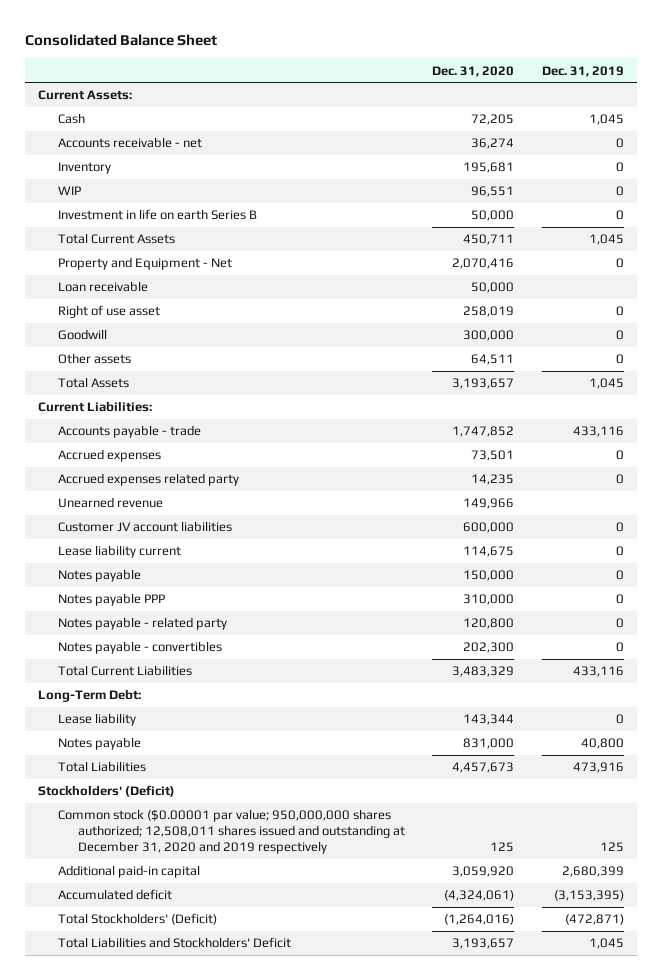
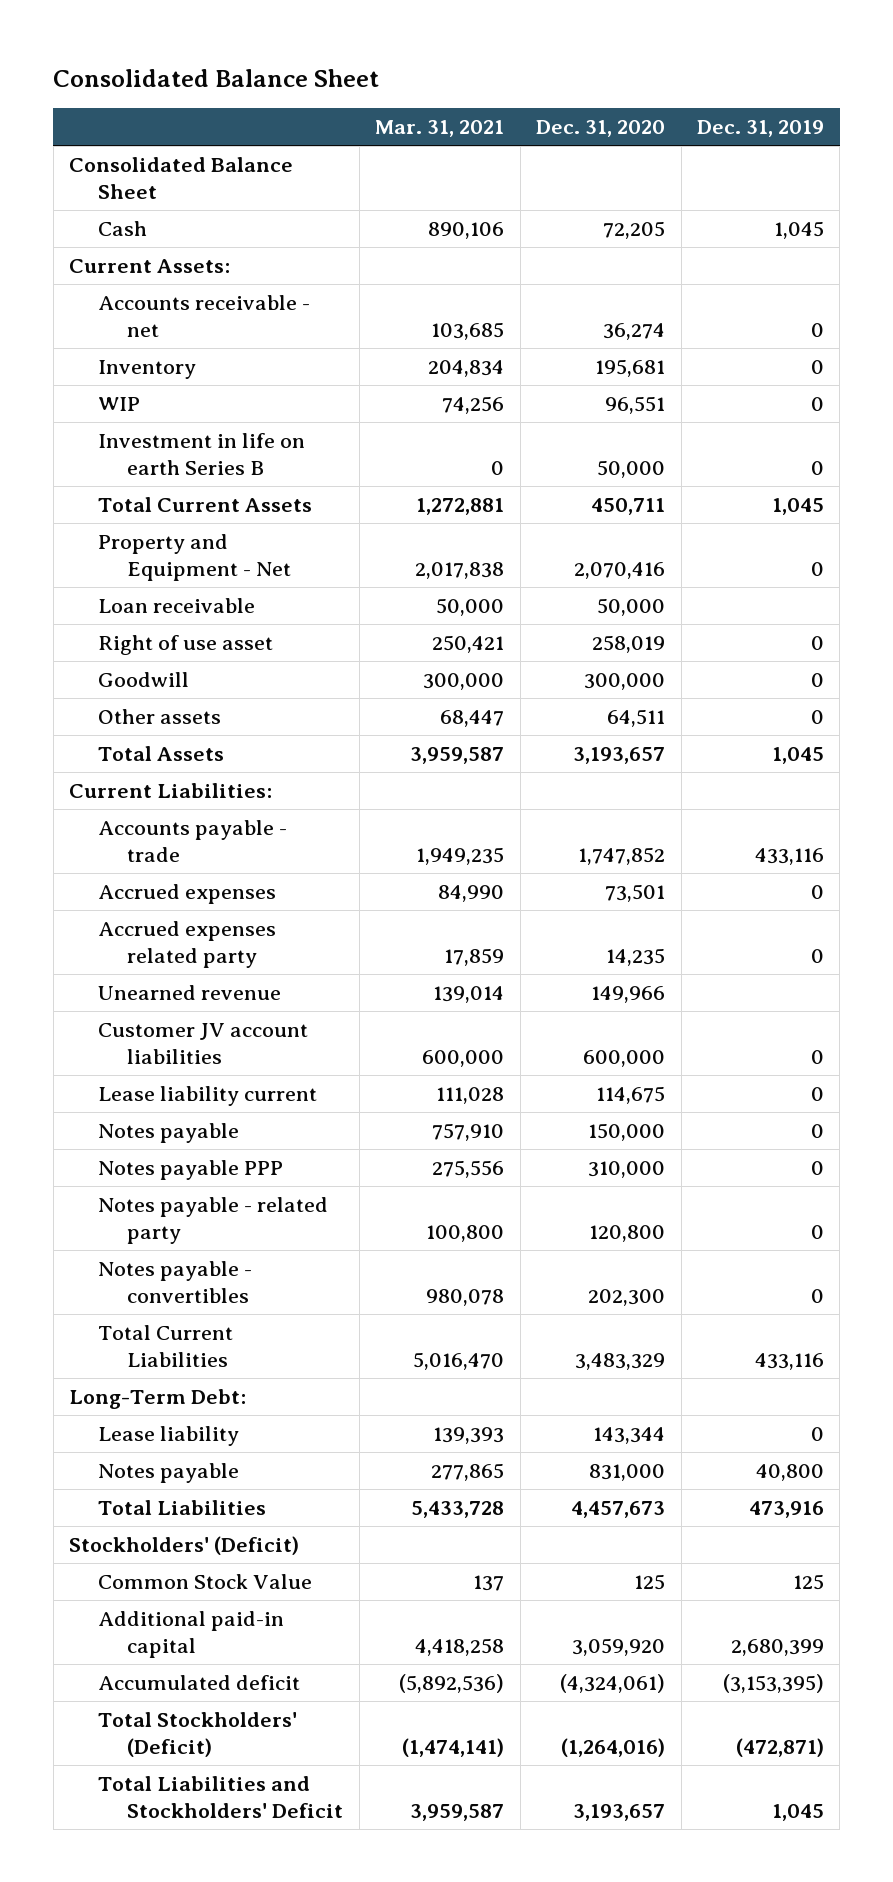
none -> [375,120,505,138] Mar. 31, 2021
none -> [69,157,294,199] Consolidated Balance Sheet
[38,90,133,101] Current Assets: -> [69,259,231,274] Current Assets:
[58,809,405,855] Common stock ($0.00001 par value; 950,000,000 shares authorized; 12,508,011 shares issued and outstanding at December 31, 2020 and 2019 respectively -> [98,1574,313,1590] Common Stock Value

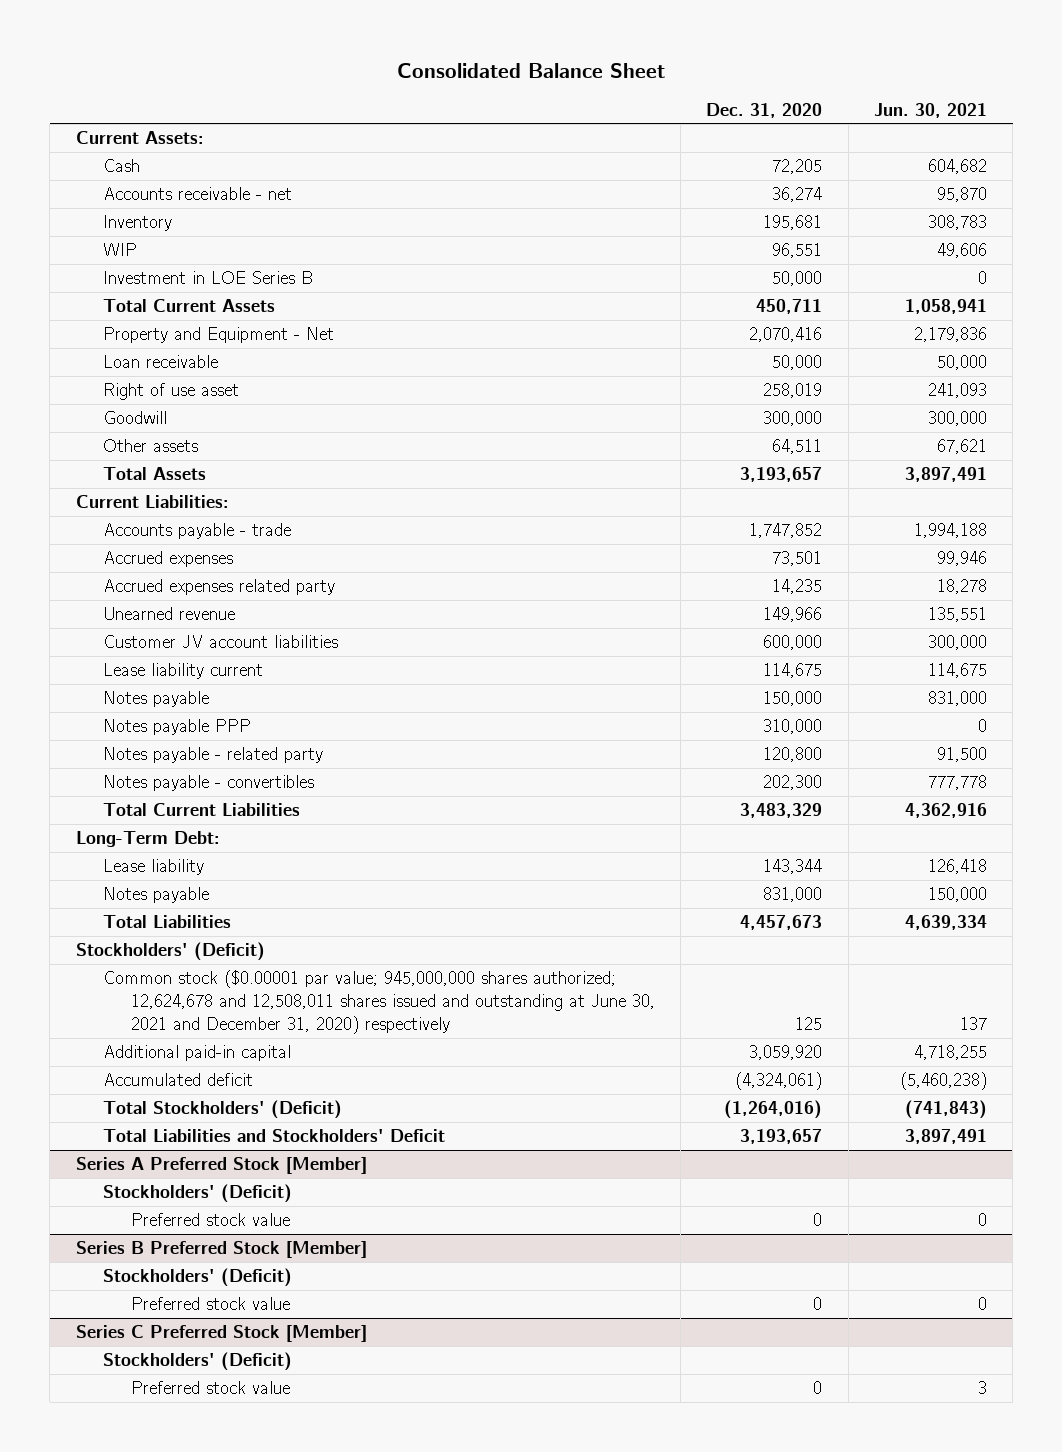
[375,120,505,138] Mar. 31, 2021 -> none
[696,120,824,138] Dec. 31, 2019 -> none
none -> [873,102,987,118] Jun. 30, 2021
[69,157,294,199] Consolidated Balance Sheet -> none
[98,221,148,237] Cash -> [103,158,141,172] Cash
[98,433,306,475] Investment in life on earth Series B -> [103,270,314,284] Investment in LOE Series B
[98,1574,313,1590] Common Stock Value -> [103,969,655,1035] Common stock ($0.00001 par value; 945,000,000 shares authorized; 12,624,678 and 12,508,011 shares issued and outstanding at June 30, 2021 and December 31, 2020) respectively
none -> [75,1156,367,1174] Series A Preferred Stock [Member]
none -> [103,1183,293,1203] Stockholders' (Deficit)
none -> [130,1212,290,1226] Preferred stock value
none -> [75,1240,367,1258] Series B Preferred Stock [Member]
none -> [103,1267,293,1287] Stockholders' (Deficit)
none -> [130,1296,290,1310] Preferred stock value
none -> [75,1324,367,1342] Series C Preferred Stock [Member]
none -> [103,1351,293,1371] Stockholders' (Deficit)
none -> [130,1380,290,1394] Preferred stock value

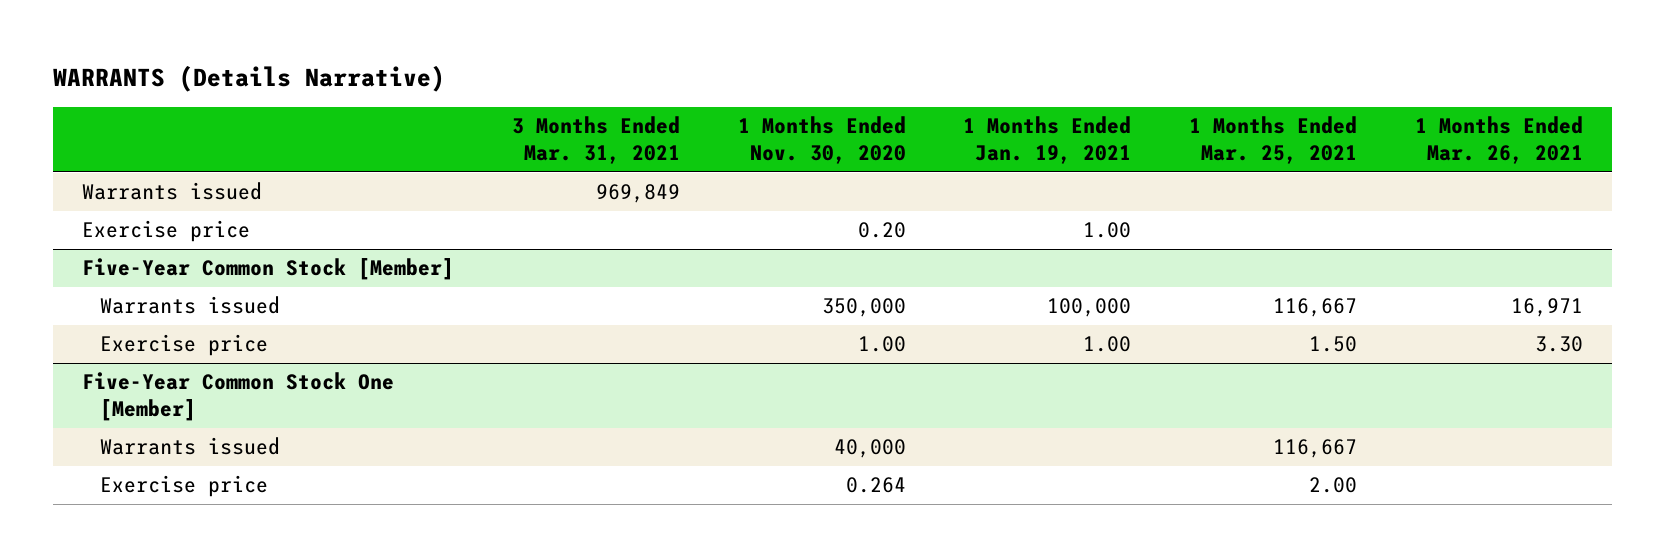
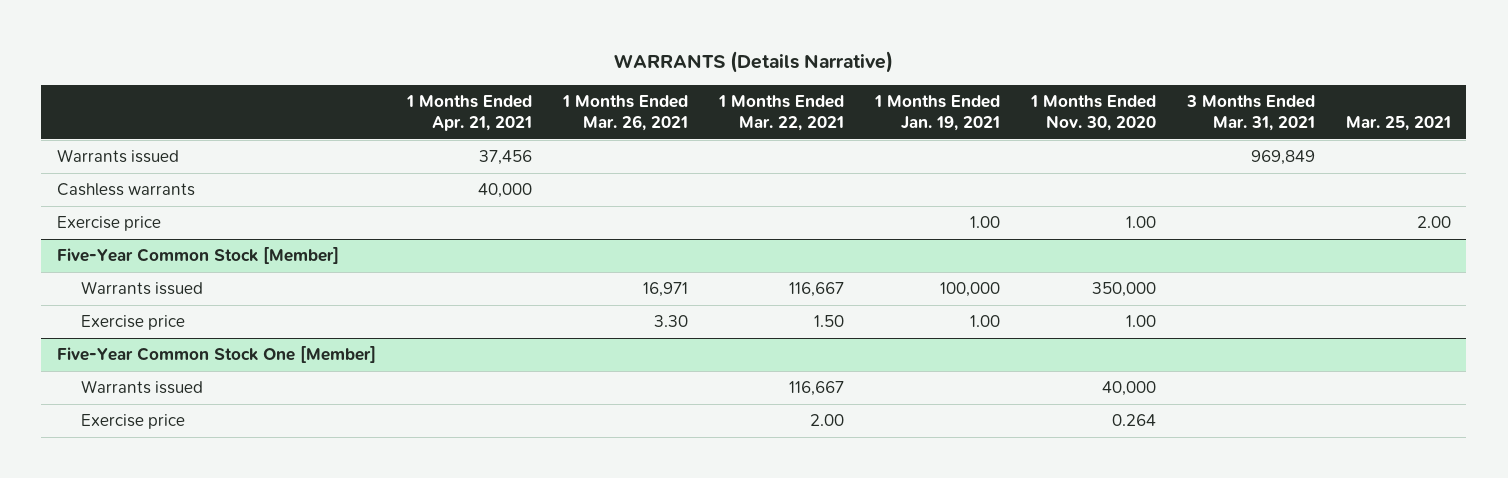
[1189,116,1358,165] 1 Months Ended Mar. 25, 2021 -> none
none -> [405,95,532,132] 1 Months Ended Apr. 21, 2021
none -> [717,95,844,132] 1 Months Ended Mar. 22, 2021
none -> [1345,116,1451,132] Mar. 25, 2021
none -> [56,183,195,197] Cashless warrants
[857,222,906,239] 0.20 -> [1125,216,1156,229] 1.00

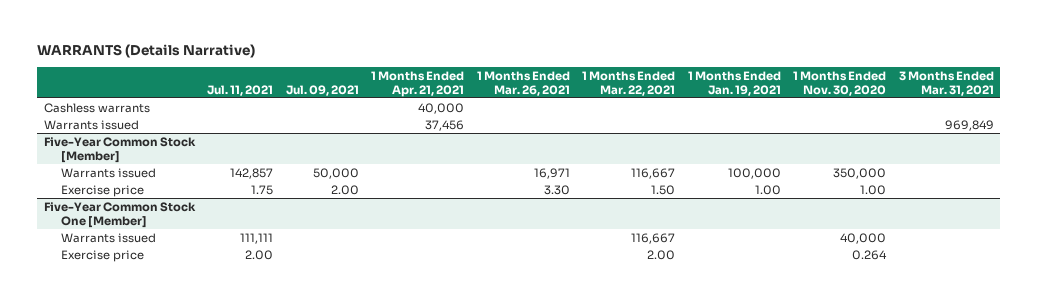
[1345,116,1451,132] Mar. 25, 2021 -> none
none -> [207,84,274,96] Jul. 11, 2021
none -> [285,84,359,96] Jul. 09, 2021
[56,216,161,232] Exercise price -> none
[56,149,179,164] Warrants issued -> [43,119,139,130] Warrants issued

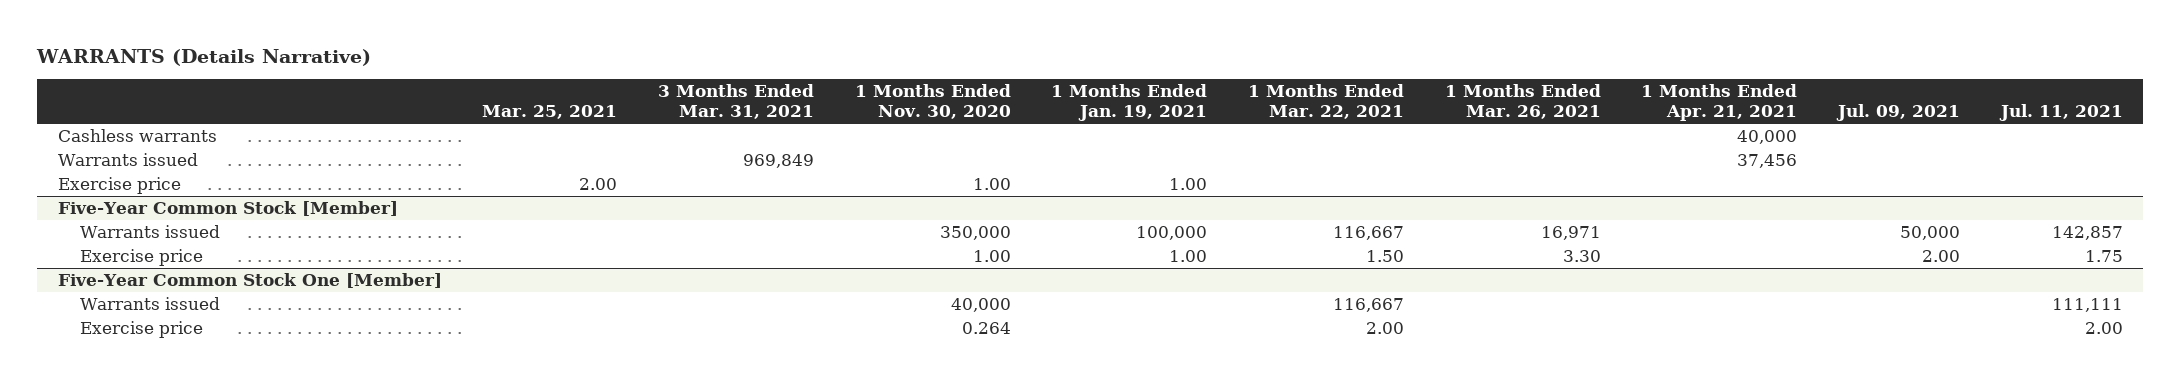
none -> [482,105,618,120] Mar. 25, 2021
none -> [57,177,181,195] Exercise price

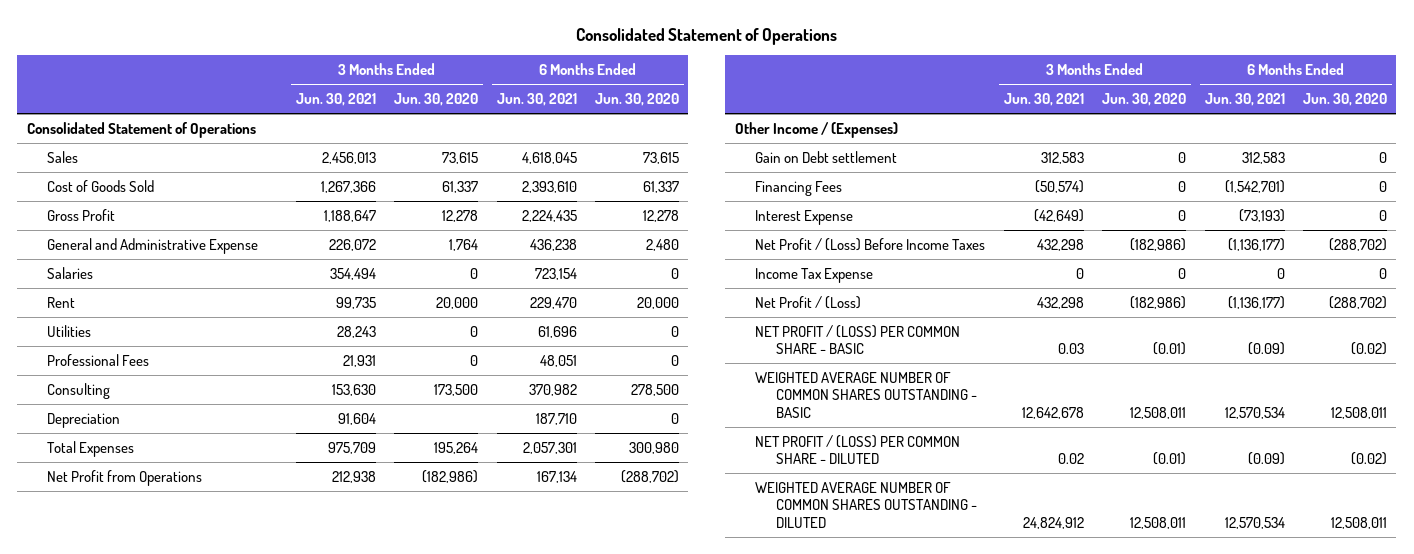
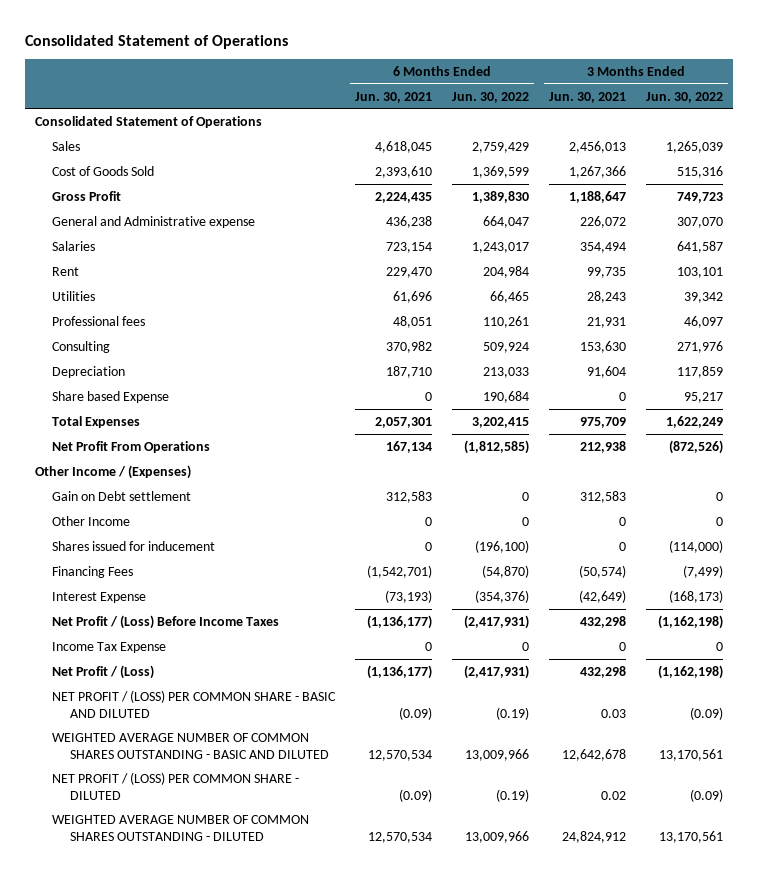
[394,93,479,107] Jun. 30, 2020 -> none
[595,93,680,107] Jun. 30, 2020 -> none
none -> [451,91,529,103] Jun. 30, 2022
none -> [645,91,723,103] Jun. 30, 2022
[47,237,259,254] General and Administrative Expense -> [52,215,256,228] General and Administrative expense
[47,353,150,366] Professional Fees -> [52,315,146,326] Professional fees
none -> [52,390,170,403] Share based Expense
[47,469,203,486] Net Profit from Operations -> [52,440,211,453] Net Profit From Operations
none -> [52,515,131,526] Other Income
none -> [52,540,216,551] Shares issued for inducement
[755,324,961,355] NET PROFIT / (LOSS) PER COMMON SHARE - BASIC -> [52,689,337,718] NET PROFIT / (LOSS) PER COMMON SHARE - BASIC AND DILUTED
[755,371,977,418] WEIGHTED AVERAGE NUMBER OF COMMON SHARES OUTSTANDING - BASIC -> [52,732,329,759] WEIGHTED AVERAGE NUMBER OF COMMON SHARES OUTSTANDING - BASIC AND DILUTED

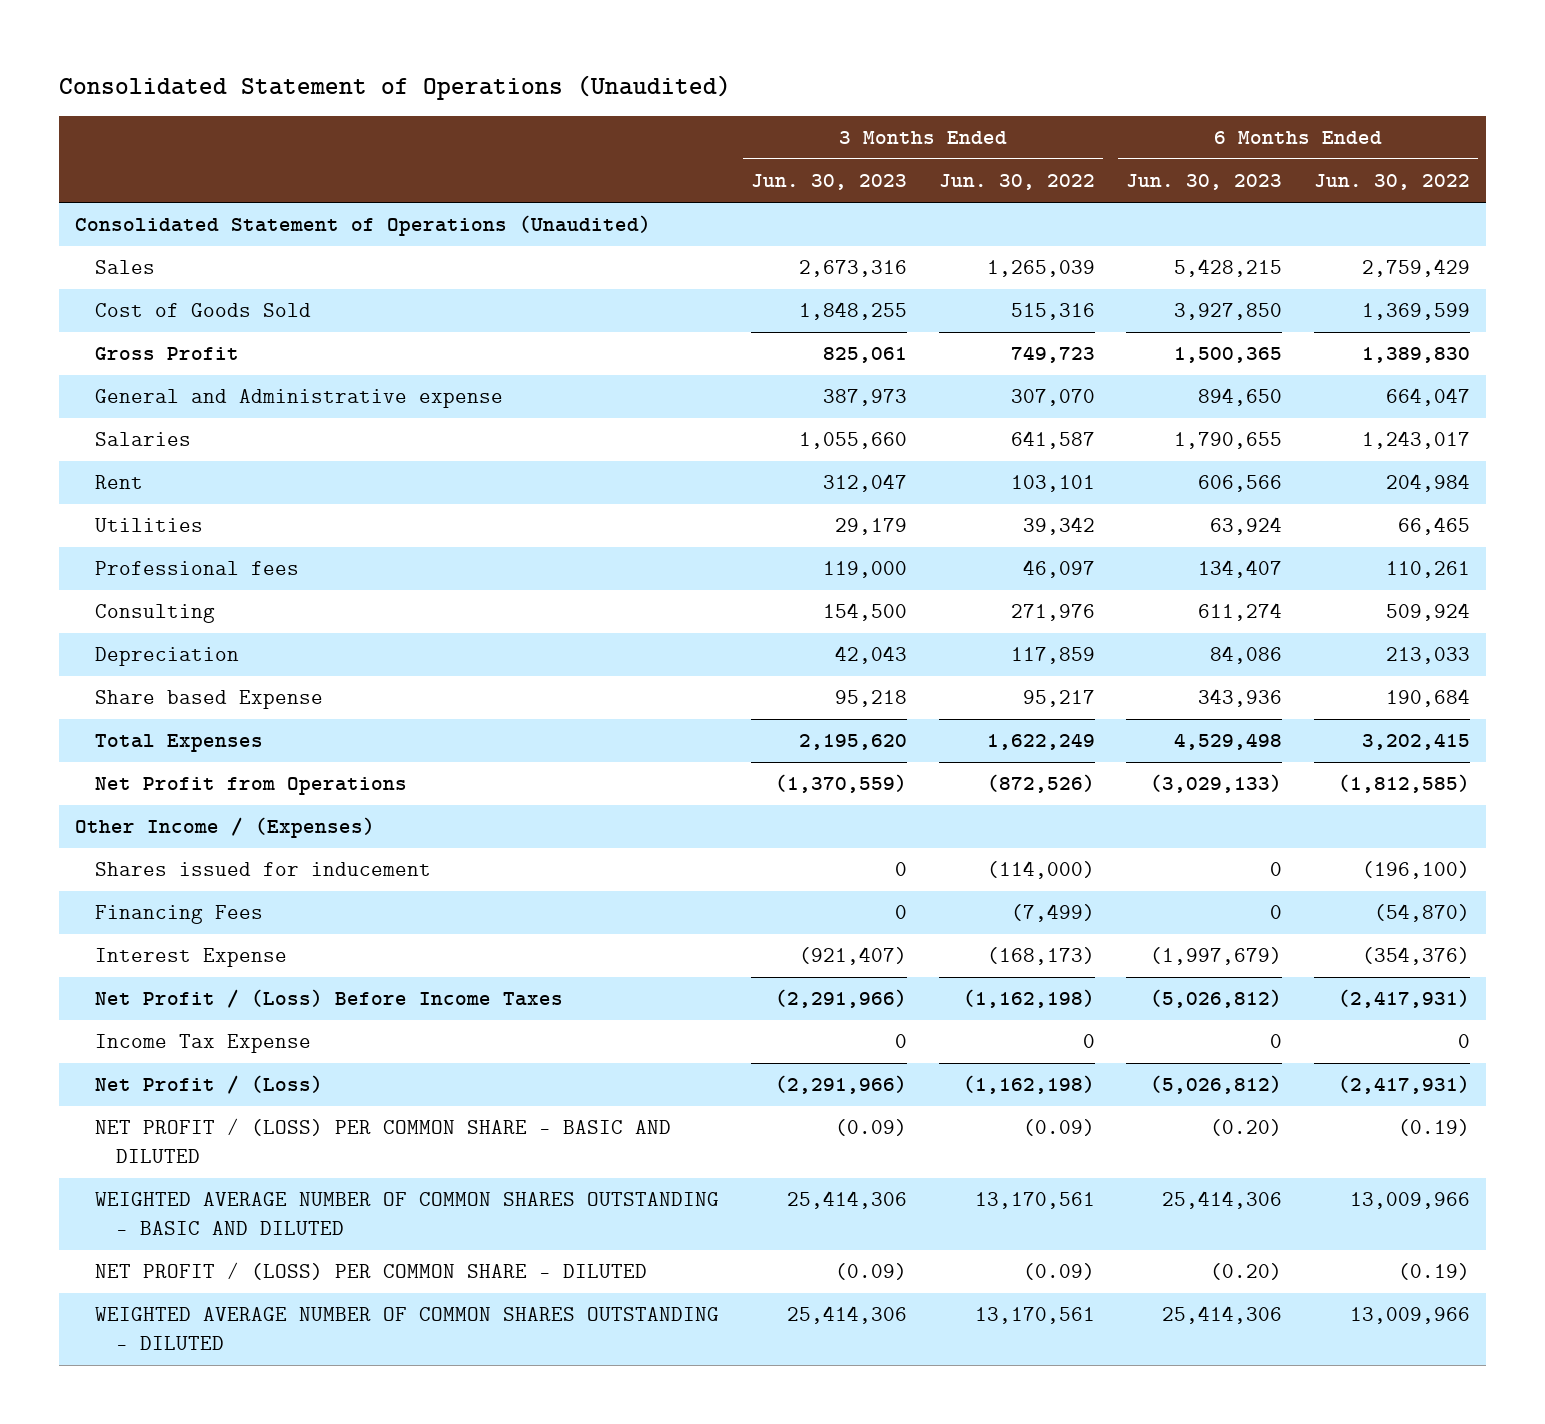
[24,34,288,49] Consolidated Statement of Operations -> [59,74,732,100] Consolidated Statement of Operations (Unaudited)
[355,91,433,103] Jun. 30, 2021 -> none
[548,91,626,103] Jun. 30, 2021 -> none
none -> [751,174,908,191] Jun. 30, 2023
none -> [1126,174,1283,191] Jun. 30, 2023
[34,115,262,128] Consolidated Statement of Operations -> [74,215,651,237] Consolidated Statement of Operations (Unaudited)
[52,440,211,453] Net Profit From Operations -> [95,777,408,796] Net Profit from Operations
[52,490,192,501] Gain on Debt settlement -> none
[52,515,131,526] Other Income -> none

